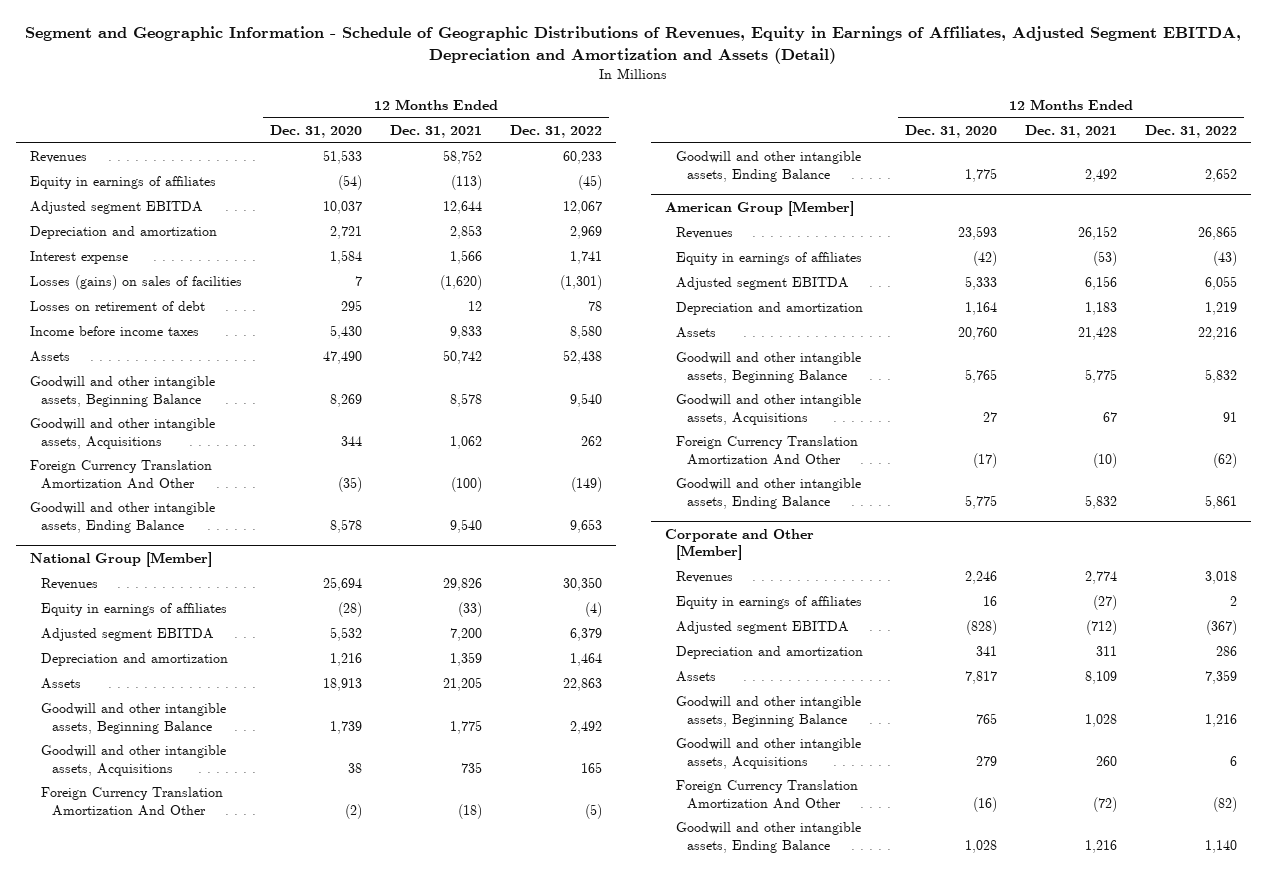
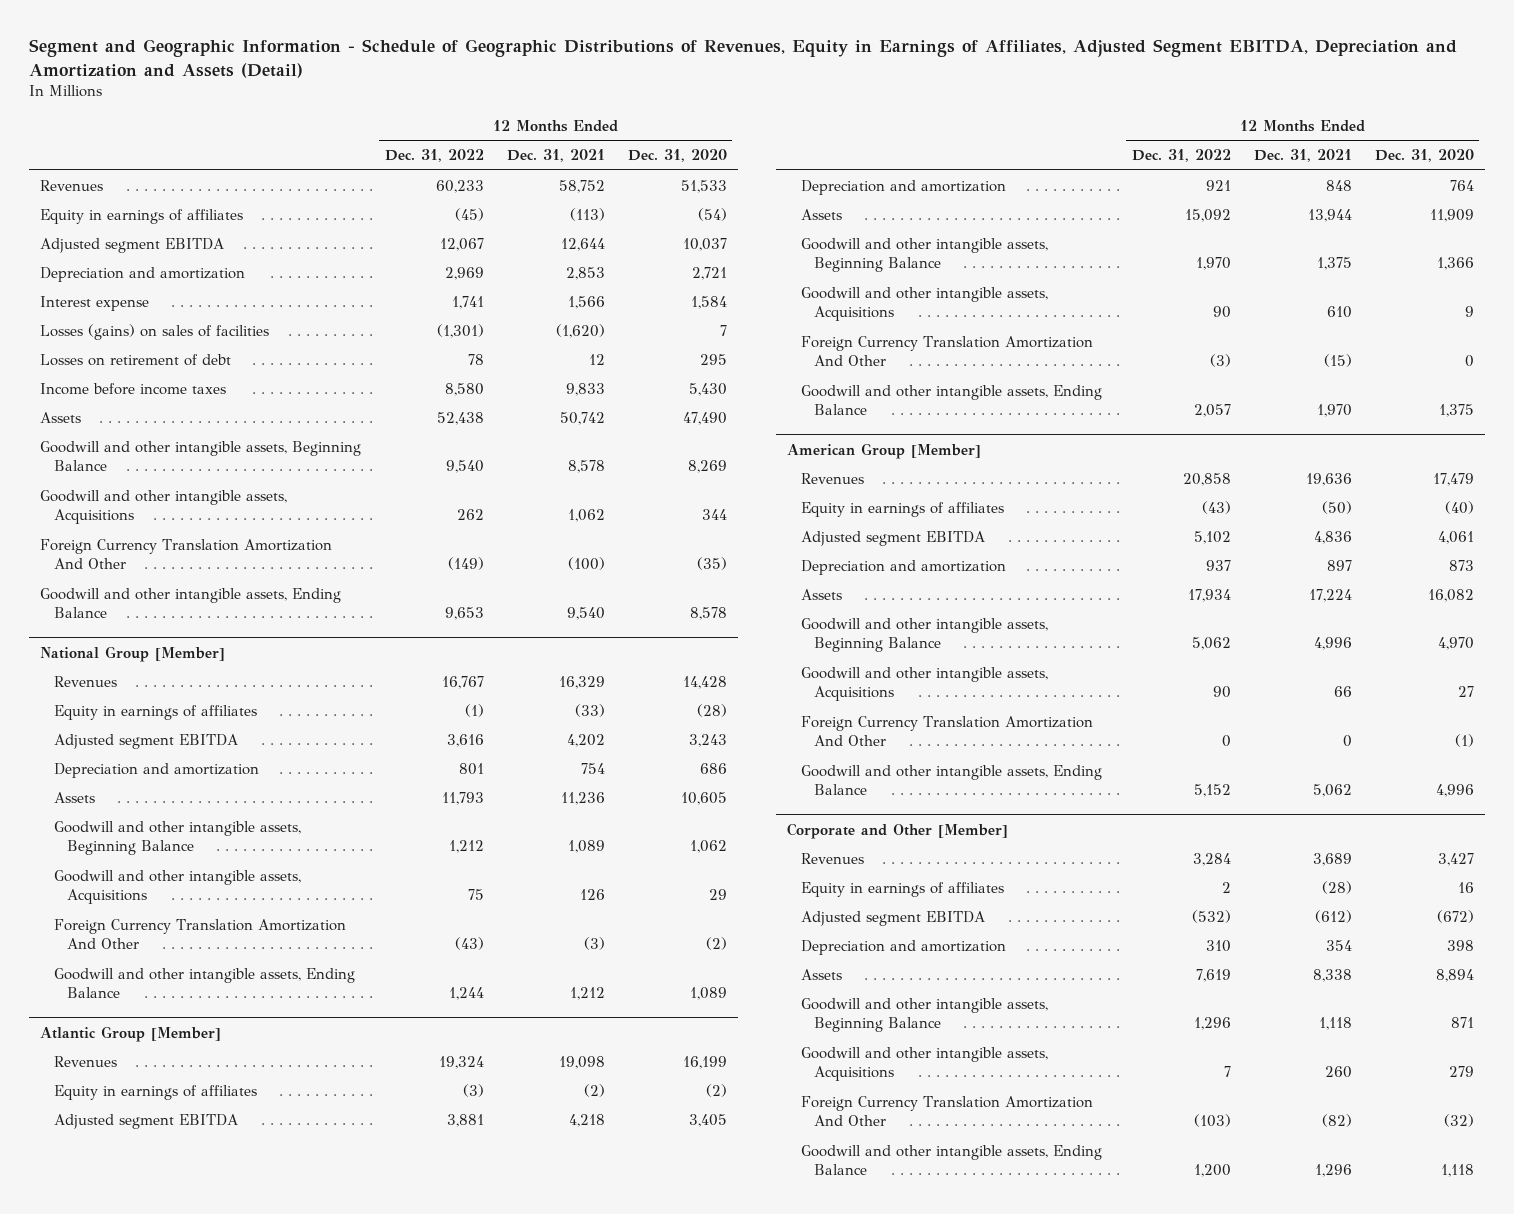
[322,577,362,592] 25,694 -> [682,675,727,689] 14,428
[442,578,482,592] 29,826 -> [558,675,605,689] 16,329
[562,577,602,592] 30,350 -> [441,675,484,689] 16,767
[584,602,602,618] (4) -> [464,703,484,717] (1)
[329,627,362,642] 5,532 -> [688,733,727,747] 3,243
[449,628,482,642] 7,200 -> [566,733,605,747] 4,202
[569,628,602,642] 6,379 -> [446,733,484,747] 3,616
[329,653,362,667] 1,216 -> [699,762,727,774] 686
[449,652,482,667] 1,359 -> [580,762,605,774] 754
[569,653,602,667] 1,464 -> [458,762,484,775] 801
[322,678,362,692] 18,913 -> [680,791,727,805] 10,605
[442,677,482,692] 21,205 -> [560,791,605,805] 11,236
[562,678,602,692] 22,863 -> [441,791,484,805] 11,793
[329,720,362,734] 1,739 -> [689,840,727,854] 1,062
[449,719,482,734] 1,775 -> [567,840,605,854] 1,089
[569,720,602,734] 2,492 -> [448,840,484,854] 1,212
[347,762,362,773] 38 -> [708,889,727,901] 29
[460,761,482,773] 735 -> [579,889,605,901] 126
[580,761,602,773] 165 -> [467,889,484,901] 75
[457,803,482,819] (18) -> [583,937,605,951] (3)
[584,803,602,819] (5) -> [454,937,484,951] (43)
[964,167,997,182] 1,775 -> [689,987,727,1001] 1,089
[1084,168,1117,182] 2,492 -> [569,987,605,1001] 1,212
[1204,167,1237,182] 2,652 -> [448,987,484,1001] 1,244
none -> [40,1025,222,1042] Atlantic Group [Member]
none -> [53,1055,117,1067] Revenues
none -> [53,1084,257,1100] Equity in earnings of affiliates
none -> [53,1113,238,1129] Adjusted segment EBITDA
none -> [800,179,1006,195] Depreciation and amortization
none -> [800,208,842,220] Assets
none -> [800,237,1048,273] Goodwill and other intangible assets, Beginning Balance
none -> [800,286,1048,322] Goodwill and other intangible assets, Acquisitions
none -> [800,335,1093,367] Foreign Currency Translation Amortization And Other
none -> [800,384,1102,416] Goodwill and other intangible assets, Ending Balance
[957,226,997,241] 23,593 -> [1432,472,1474,486] 17,479
[1077,226,1117,241] 26,152 -> [1305,472,1352,486] 19,636
[1197,226,1237,241] 26,865 -> [1182,472,1231,486] 20,858
[972,251,997,267] (42) -> [1444,500,1474,514] (40)
[1092,251,1117,267] (53) -> [1321,500,1352,514] (50)
[964,276,997,291] 5,333 -> [1437,530,1474,544] 4,061
[1084,276,1117,291] 6,156 -> [1313,530,1352,544] 4,836
[1204,276,1237,291] 6,055 -> [1193,530,1231,544] 5,102
[964,302,997,316] 1,164 -> [1448,559,1474,571] 873
[1084,302,1117,316] 1,183 -> [1326,559,1352,571] 897
[1204,302,1237,316] 1,219 -> [1205,559,1231,571] 937
[957,327,997,341] 20,760 -> [1427,588,1474,602] 16,082
[1077,327,1117,341] 21,428 -> [1308,588,1352,602] 17,224
[1197,327,1237,341] 22,216 -> [1187,588,1231,602] 17,934
[964,368,997,383] 5,765 -> [1437,637,1474,651] 4,970
[1084,368,1117,383] 5,775 -> [1313,637,1352,651] 4,996
[1204,368,1237,383] 5,832 -> [1191,637,1231,651] 5,062
[1102,411,1117,422] 67 -> [1333,686,1352,698] 66
[1222,411,1237,422] 91 -> [1212,686,1231,699] 90
[972,452,997,468] (17) -> [1454,734,1474,748] (1)
[1092,452,1117,468] (10) -> [1342,735,1352,748] 0
[1212,452,1237,468] (62) -> [1221,735,1231,748] 0
[964,494,997,509] 5,775 -> [1435,784,1474,798] 4,996
[1084,494,1117,509] 5,832 -> [1312,784,1352,798] 5,062
[1204,494,1237,509] 5,861 -> [1193,784,1231,798] 5,152
[964,571,997,585] 2,246 -> [1437,852,1474,866] 3,427
[1084,571,1117,585] 2,774 -> [1312,852,1352,866] 3,689
[1204,571,1237,585] 3,018 -> [1192,852,1231,866] 3,284
[1092,595,1117,611] (27) -> [1321,880,1352,894] (28)
[965,620,997,636] (828) -> [1436,909,1474,923] (672)
[1085,620,1117,636] (712) -> [1314,909,1352,923] (612)
[1205,620,1237,636] (367) -> [1191,909,1231,923] (532)
[975,646,997,657] 341 -> [1446,939,1474,951] 398
[1095,646,1117,657] 311 -> [1325,939,1352,951] 354
[1215,646,1237,657] 286 -> [1205,939,1231,952] 310
[964,671,997,685] 7,817 -> [1435,968,1474,982] 8,894
[1084,671,1117,685] 8,109 -> [1312,968,1352,982] 8,338
[1204,670,1237,685] 7,359 -> [1195,968,1231,982] 7,619
[975,712,997,724] 765 -> [1450,1017,1474,1029] 871
[1084,713,1117,727] 1,028 -> [1318,1017,1352,1031] 1,118
[1204,713,1237,727] 1,216 -> [1193,1017,1231,1031] 1,296
[1229,755,1237,766] 6 -> [1223,1066,1231,1078] 7
[972,796,997,812] (16) -> [1443,1114,1474,1128] (32)
[1092,796,1117,812] (72) -> [1321,1114,1352,1128] (82)
[1212,796,1237,812] (82) -> [1193,1114,1231,1128] (103)
[964,839,997,853] 1,028 -> [1440,1164,1474,1178] 1,118
[1084,839,1117,853] 1,216 -> [1314,1164,1352,1178] 1,296
[1204,839,1237,853] 1,140 -> [1193,1164,1231,1178] 1,200

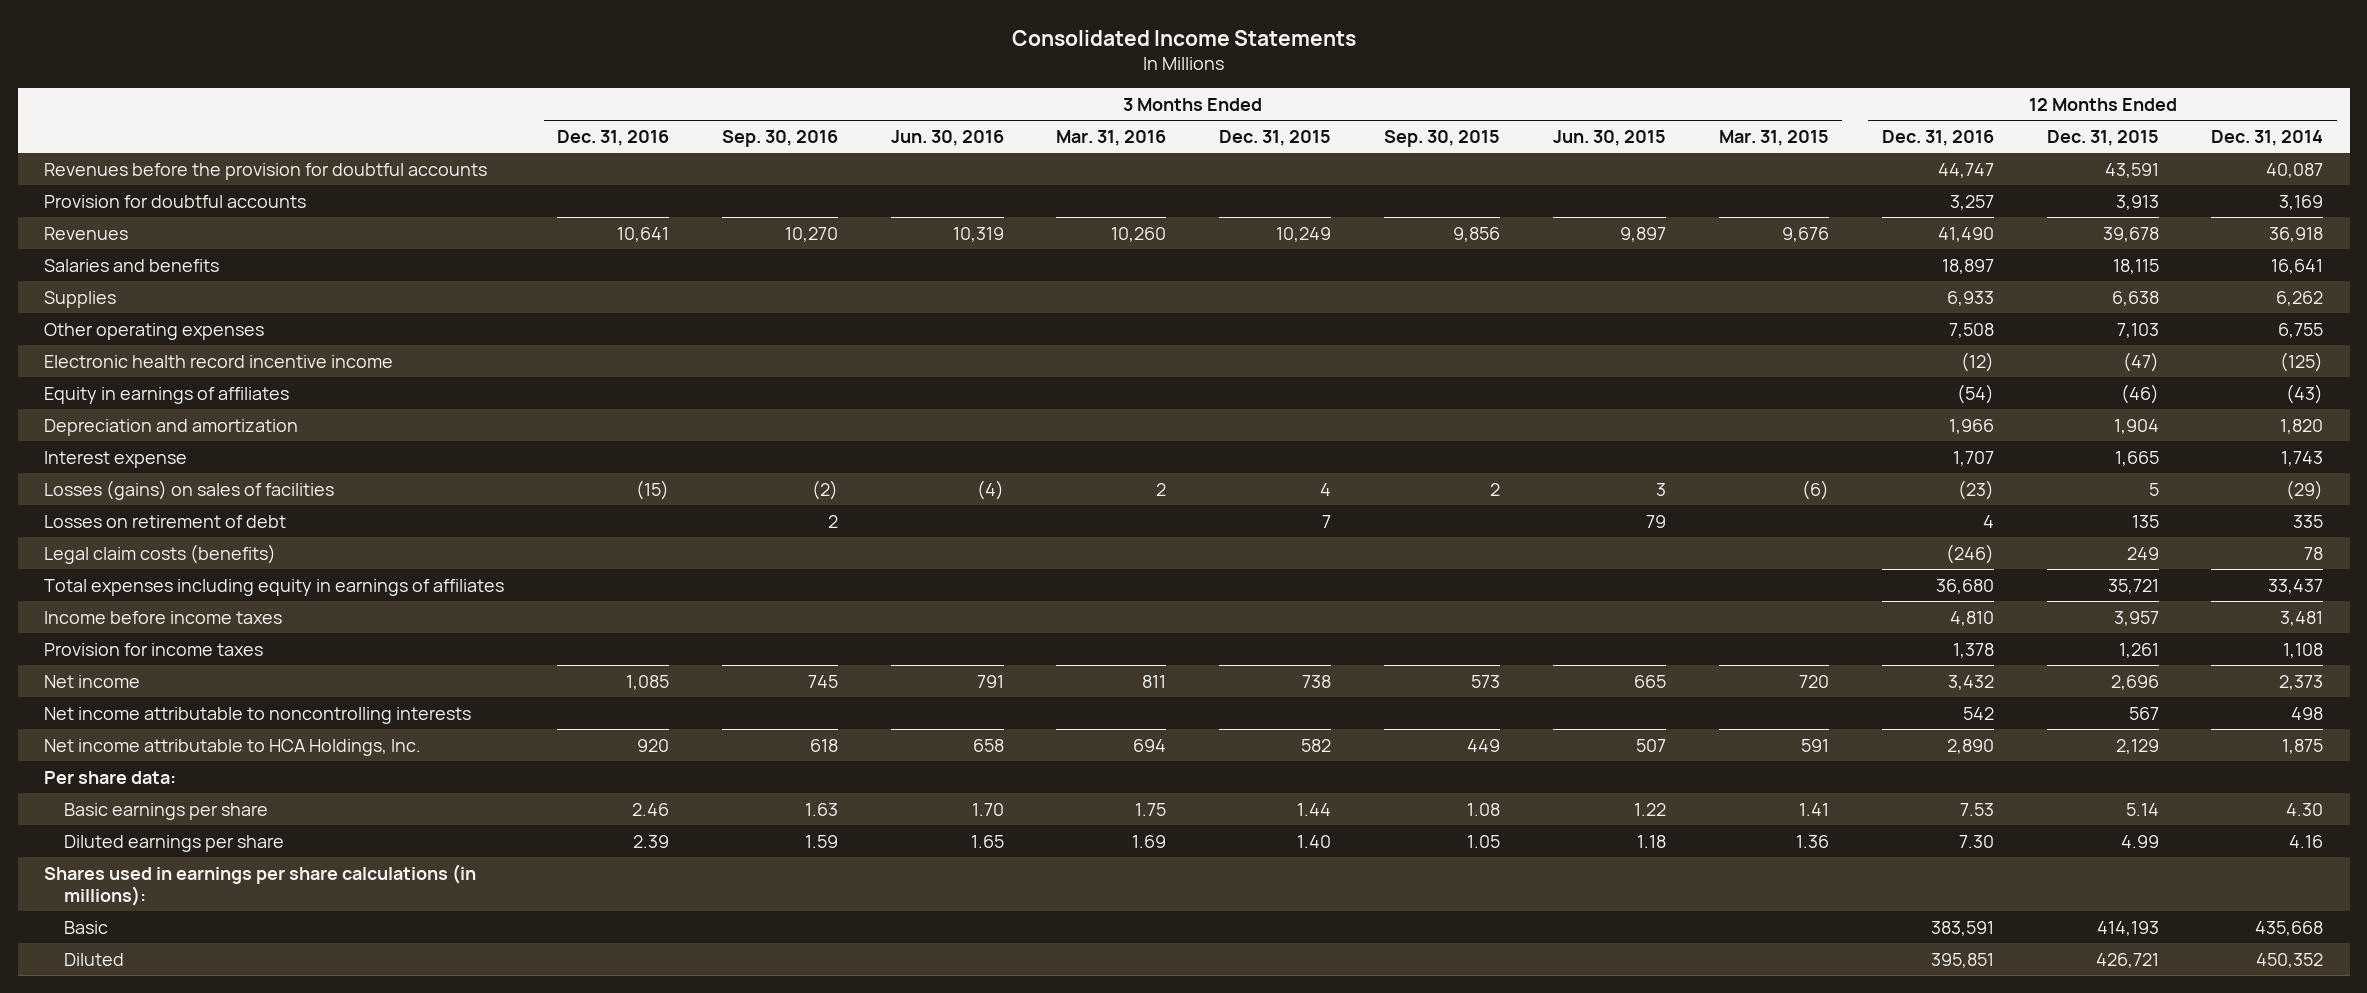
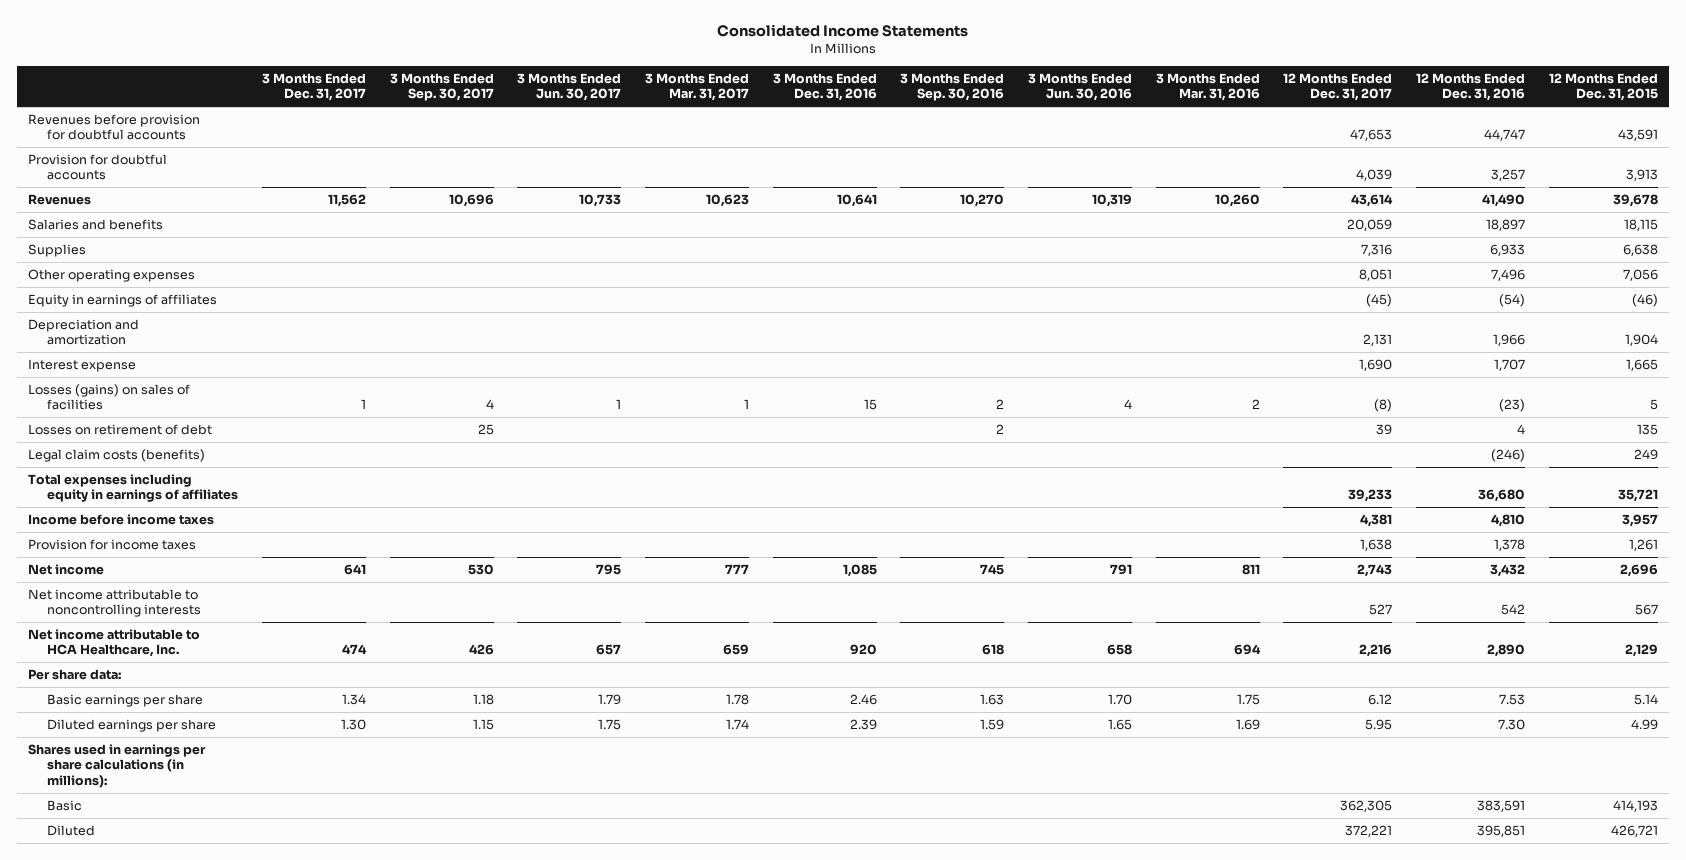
[1219,129,1332,146] Dec. 31, 2015 -> none
[1384,129,1501,147] Sep. 30, 2015 -> none
[1552,129,1666,146] Jun. 30, 2015 -> none
[1718,129,1829,146] Mar. 31, 2015 -> none
[2211,129,2324,146] Dec. 31, 2014 -> none
none -> [261,73,366,102] 3 Months Ended Dec. 31, 2017
none -> [389,73,494,102] 3 Months Ended Sep. 30, 2017
none -> [517,73,622,102] 3 Months Ended Jun. 30, 2017
none -> [644,73,749,102] 3 Months Ended Mar. 31, 2017
none -> [1283,73,1393,102] 12 Months Ended Dec. 31, 2017
[43,162,487,180] Revenues before the provision for doubtful accounts -> [28,114,201,141] Revenues before provision for doubtful accounts
[43,354,393,368] Electronic health record incentive income -> none
[1948,322,1994,338] 7,508 -> [1490,269,1525,282] 7,496
[2116,322,2159,338] 7,103 -> [1622,269,1658,282] 7,056
[635,479,669,500] (15) -> [863,399,877,411] 15
[811,479,838,500] (2) -> [996,399,1005,410] 2
[976,479,1004,500] (4) -> [1123,399,1132,410] 4
[43,738,421,756] Net income attributable to HCA Holdings, Inc. -> [28,629,201,658] Net income attributable to HCA Healthcare, Inc.

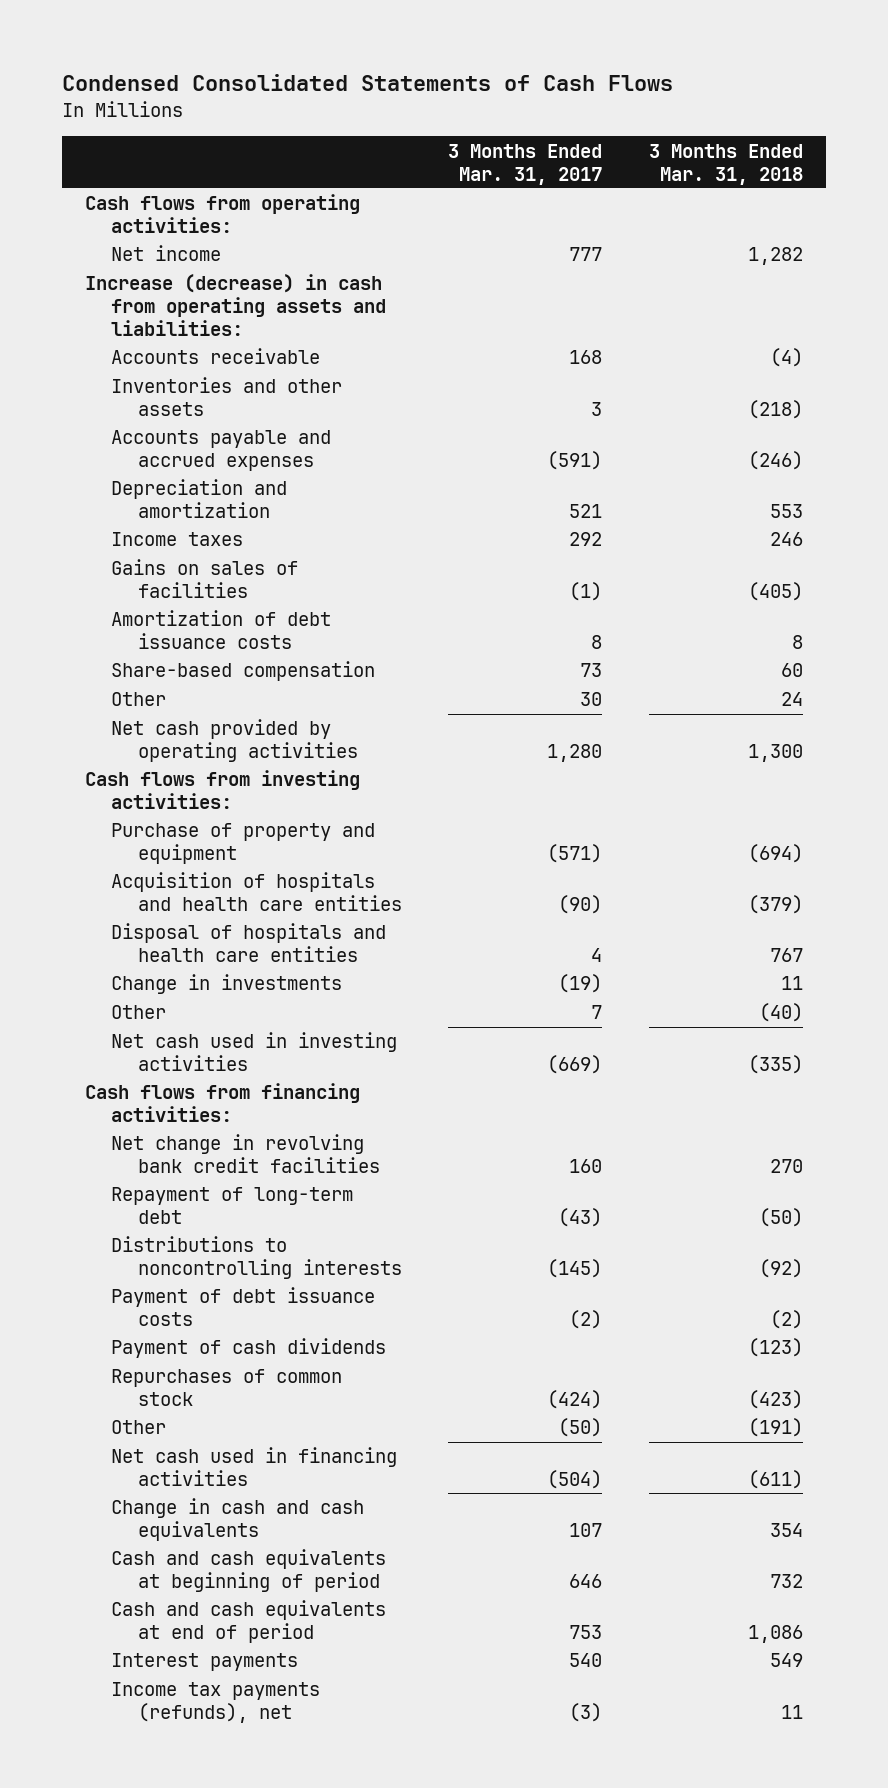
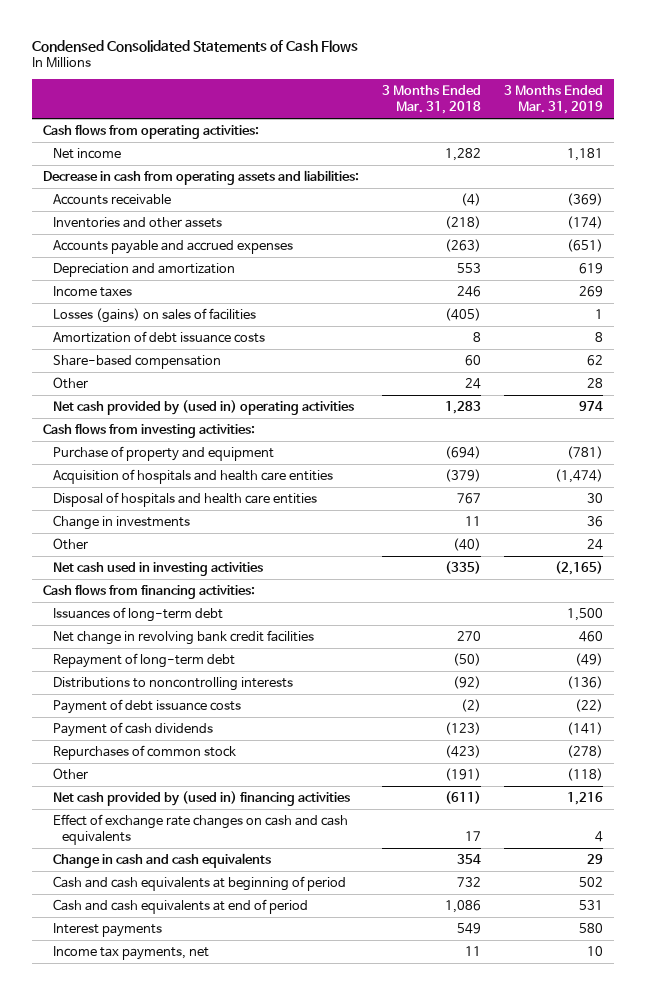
[448,143,603,185] 3 Months Ended Mar. 31, 2017 -> none
none -> [503,85,603,114] 3 Months Ended Mar. 31, 2019
[84,274,387,336] Increase (decrease) in cash from operating assets and liabilities: -> [42,169,359,185] Decrease in cash from operating assets and liabilities:
[747,451,803,471] (246) -> [444,238,481,252] (263)
[111,559,299,599] Gains on sales of facilities -> [52,307,256,323] Losses (gains) on sales of facilities
[111,719,359,763] Net cash provided by operating activities -> [52,399,354,415] Net cash provided by (used in) operating activities
[747,744,803,763] 1,300 -> [444,400,481,414] 1,283
none -> [52,606,223,622] Issuances of long-term debt
[111,1447,398,1487] Net cash used in financing activities -> [52,790,350,806] Net cash provided by (used in) financing activities
none -> [52,813,348,845] Effect of exchange rate changes on cash and cash equivalents
[111,1682,321,1724] Income tax payments (refunds), net -> [52,945,209,960] Income tax payments, net

